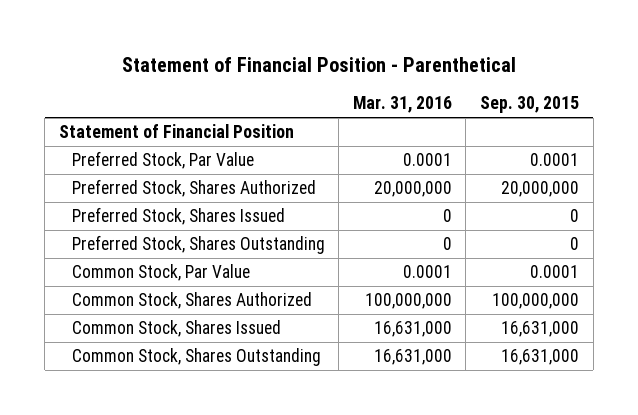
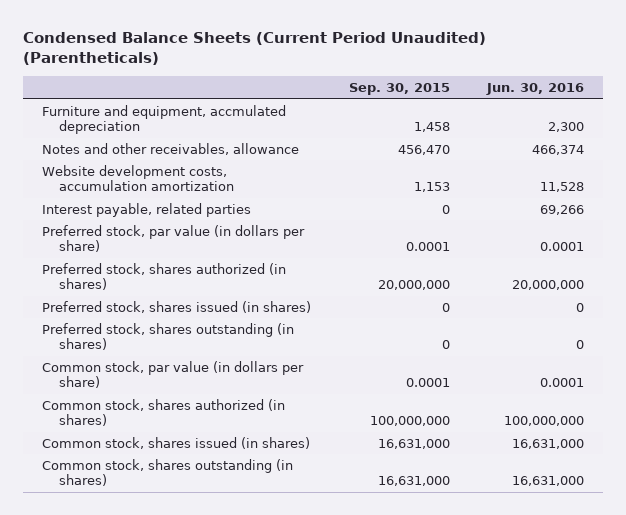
[122,56,517,72] Statement of Financial Position - Parenthetical -> [23,32,487,66] Condensed Balance Sheets (Current Period Unaudited) (Parentheticals)
[352,96,452,114] Mar. 31, 2016 -> none
none -> [486,83,585,96] Jun. 30, 2016
[59,124,295,139] Statement of Financial Position -> none
none -> [42,104,287,135] Furniture and equipment, accmulated depreciation
none -> [42,142,300,155] Notes and other receivables, allowance
none -> [42,164,235,192] Website development costs, accumulation amortization
none -> [42,202,252,217] Interest payable, related parties
[71,151,254,170] Preferred Stock, Par Value -> [42,224,306,253] Preferred stock, par value (in dollars per share)
[71,179,316,198] Preferred Stock, Shares Authorized -> [42,262,287,291] Preferred stock, shares authorized (in shares)
[71,207,285,226] Preferred Stock, Shares Issued -> [42,300,312,313] Preferred stock, shares issued (in shares)
[71,235,325,255] Preferred Stock, Shares Outstanding -> [42,322,295,351] Preferred stock, shares outstanding (in shares)
[71,264,250,282] Common Stock, Par Value -> [42,360,305,389] Common stock, par value (in dollars per share)
[71,292,312,310] Common Stock, Shares Authorized -> [42,398,286,427] Common stock, shares authorized (in shares)
[71,320,281,338] Common Stock, Shares Issued -> [42,436,311,449] Common stock, shares issued (in shares)
[71,348,321,367] Common Stock, Shares Outstanding -> [42,458,294,487] Common stock, shares outstanding (in shares)

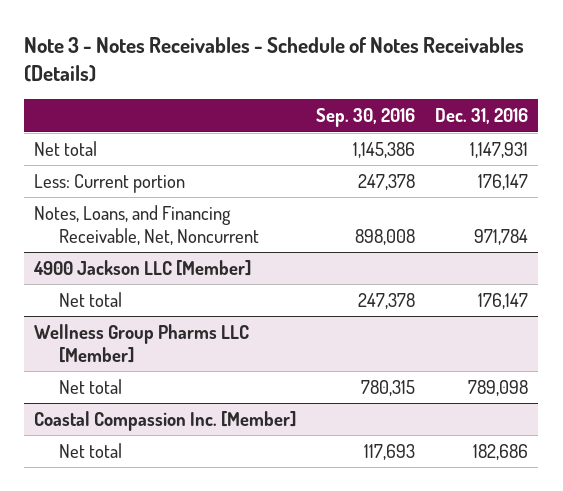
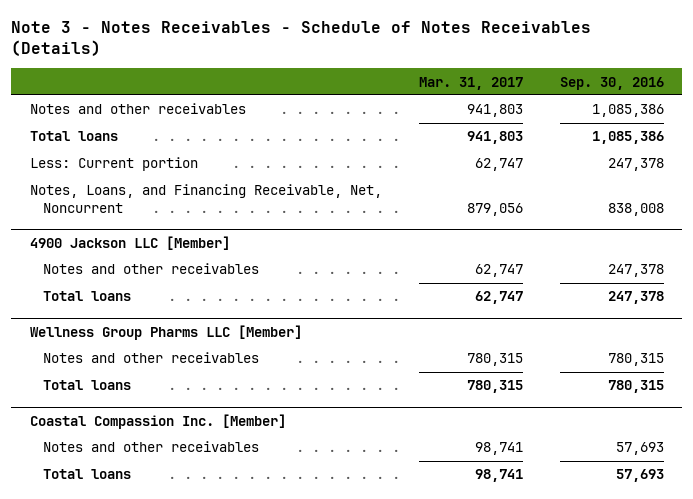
[435,108,529,125] Dec. 31, 2016 -> none
none -> [418,76,523,90] Mar. 31, 2017
[34,140,98,156] Net total -> none
none -> [29,103,246,115] Notes and other receivables
none -> [29,131,118,142] Total loans
[355,228,416,245] 898,008 -> [607,203,664,217] 838,008
[59,291,123,307] Net total -> [42,263,259,275] Notes and other receivables
none -> [42,291,131,302] Total loans
[59,378,123,394] Net total -> [42,352,259,364] Notes and other receivables
none -> [42,380,131,391] Total loans
[59,442,123,458] Net total -> none
none -> [42,441,259,453] Notes and other receivables
none -> [42,469,131,480] Total loans

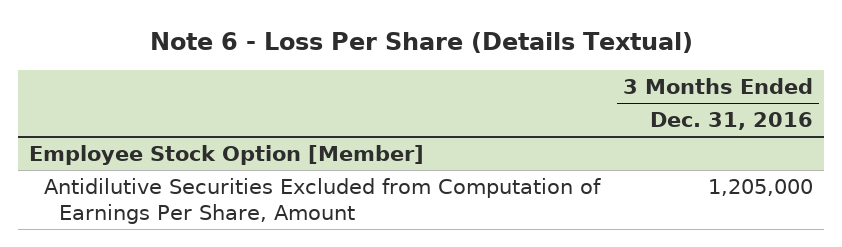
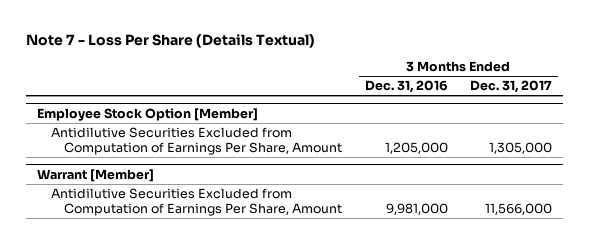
[150,31,694,53] Note 6 - Loss Per Share (Details Textual) -> [25,33,315,48] Note 7 - Loss Per Share (Details Textual)
none -> [470,80,553,94] Dec. 31, 2017
none -> [37,168,155,182] Warrant [Member]
none -> [50,188,343,217] Antidilutive Securities Excluded from Computation of Earnings Per Share, Amount

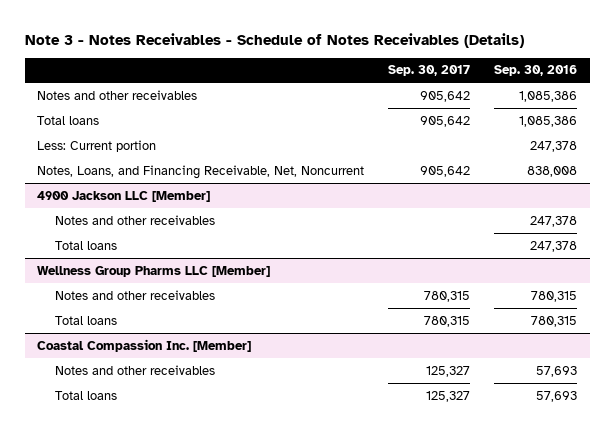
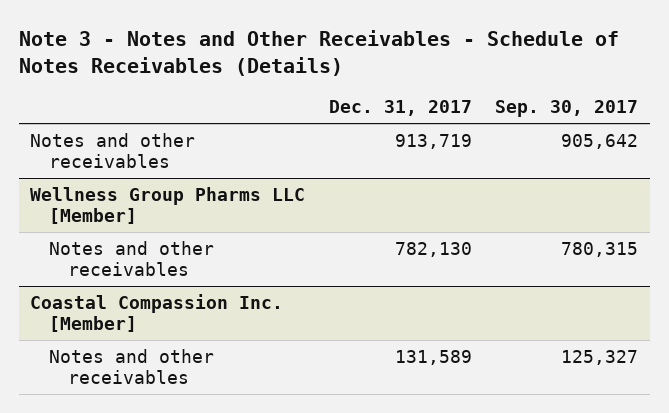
[24,32,524,48] Note 3 - Notes Receivables - Schedule of Notes Receivables (Details) -> [18,29,619,76] Note 3 - Notes and Other Receivables - Schedule of Notes Receivables (Details)
[494,65,578,77] Sep. 30, 2016 -> none
none -> [328,100,472,117] Dec. 31, 2017
[36,115,99,125] Total loans -> none
[36,139,156,152] Less: Current portion -> none
[36,164,364,179] Notes, Loans, and Financing Receivable, Net, Noncurrent -> none
[36,190,210,202] 4900 Jackson LLC [Member] -> none
[55,214,216,225] Notes and other receivables -> none
[55,240,118,250] Total loans -> none
[55,315,118,325] Total loans -> none
[55,390,118,400] Total loans -> none

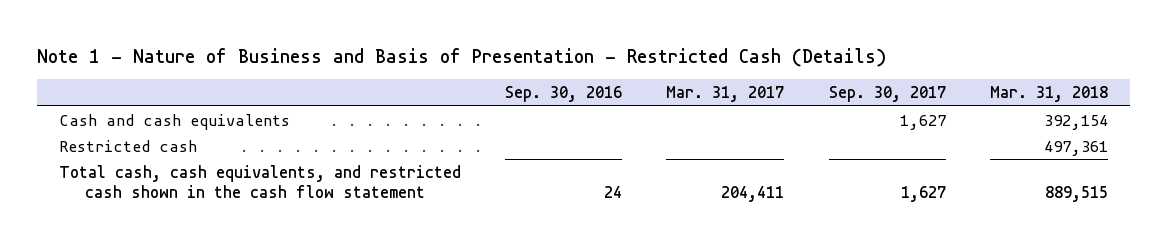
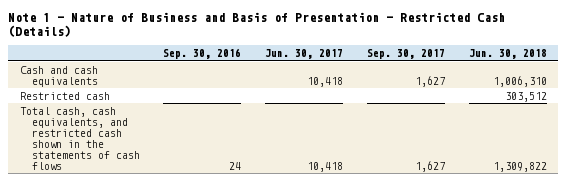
[666,86,785,103] Mar. 31, 2017 -> none
[990,86,1109,103] Mar. 31, 2018 -> none
none -> [265,49,344,60] Jun. 30, 2017
none -> [468,49,547,60] Jun. 30, 2018
[58,164,461,198] Total cash, cash equivalents, and restricted cash shown in the cash flow statement -> [20,106,140,170] Total cash, cash equivalents, and restricted cash shown in the statements of cash flows

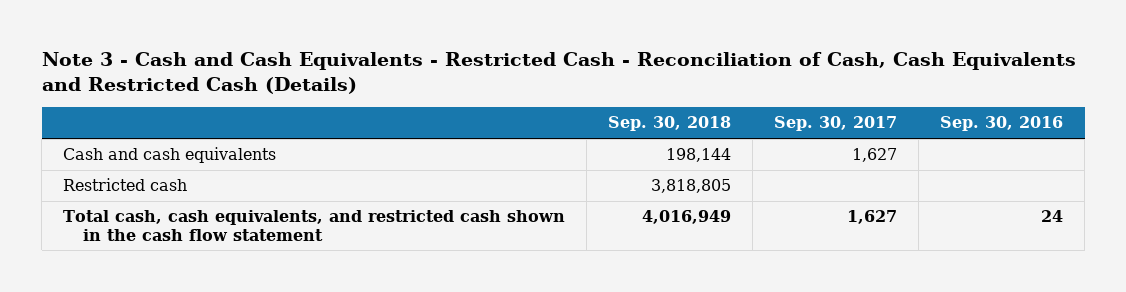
[8,12,506,38] Note 1 - Nature of Business and Basis of Presentation - Restricted Cash (Details) -> [41,52,1076,95] Note 3 - Cash and Cash Equivalents - Restricted Cash - Reconciliation of Cash, Cash Equivalents and Restricted Cash (Details)
[265,49,344,60] Jun. 30, 2017 -> none
[468,49,547,60] Jun. 30, 2018 -> none
none -> [608,116,732,132] Sep. 30, 2018
[20,106,140,170] Total cash, cash equivalents, and restricted cash shown in the statements of cash flows -> [63,210,566,241] Total cash, cash equivalents, and restricted cash shown in the cash flow statement

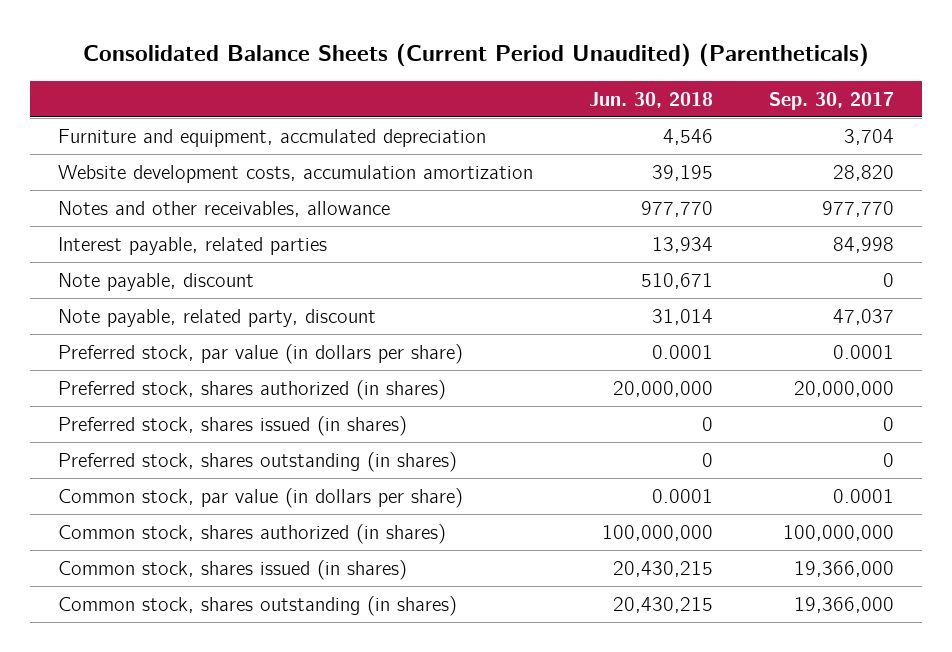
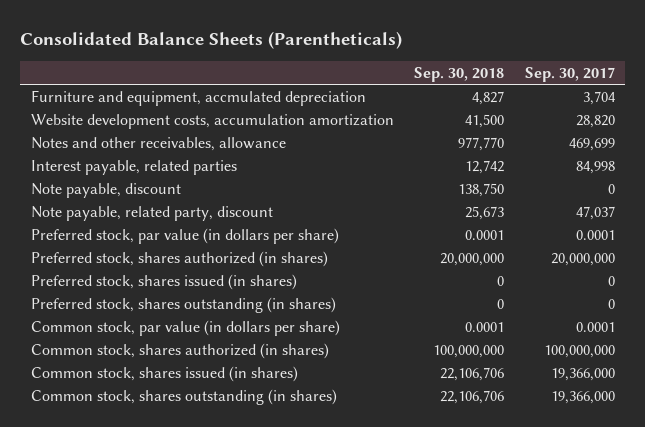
[83,43,870,68] Consolidated Balance Sheets (Current Period Unaudited) (Parentheticals) -> [20,31,403,50] Consolidated Balance Sheets (Parentheticals)
[589,91,714,108] Jun. 30, 2018 -> none
none -> [414,66,505,82] Sep. 30, 2018
[821,200,894,217] 977,770 -> [568,137,615,151] 469,699

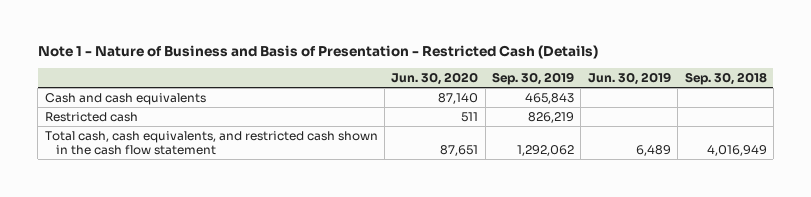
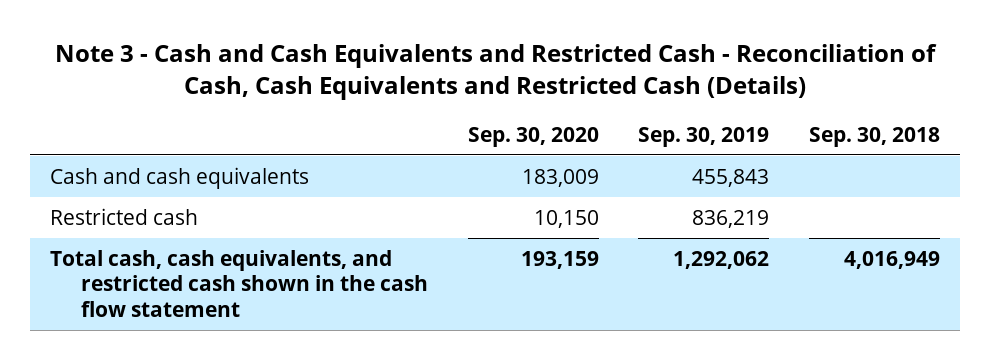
[37,45,598,60] Note 1 - Nature of Business and Basis of Presentation - Restricted Cash (Details) -> [55,43,938,100] Note 3 - Cash and Cash Equivalents and Restricted Cash - Reconciliation of Cash, Cash Equivalents and Restricted Cash (Details)
[391,71,479,85] Jun. 30, 2020 -> none
[587,71,671,85] Jun. 30, 2019 -> none
none -> [467,126,599,147] Sep. 30, 2020
[525,92,575,104] 465,843 -> [692,168,770,187] 455,843
[528,111,575,123] 826,219 -> [692,209,770,228] 836,219

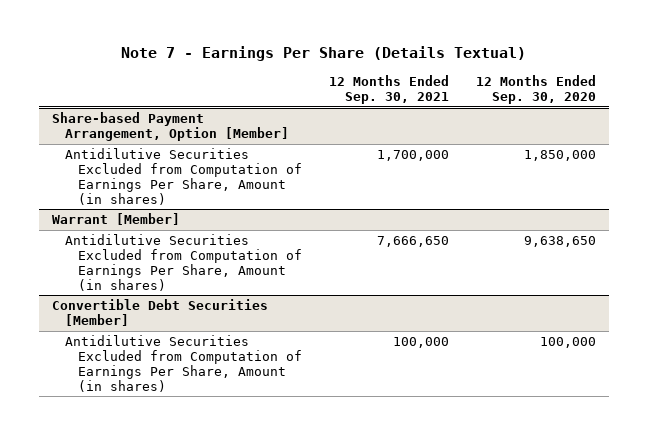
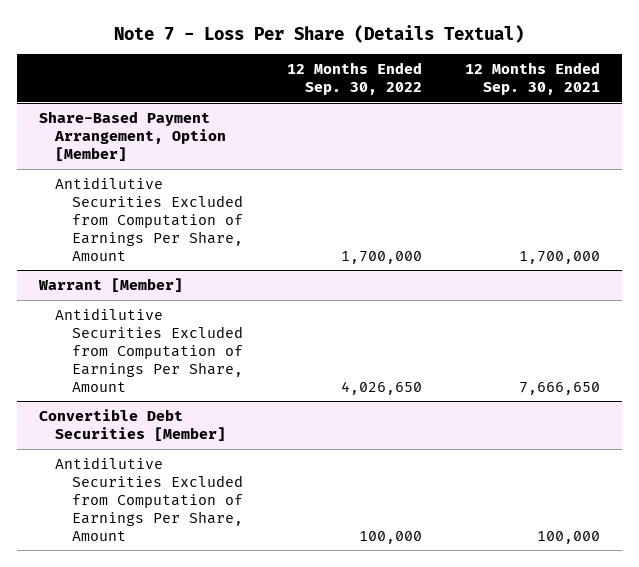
[120,46,526,62] Note 7 - Earnings Per Share (Details Textual) -> [114,24,525,43] Note 7 - Loss Per Share (Details Textual)
[475,75,596,104] 12 Months Ended Sep. 30, 2020 -> none
none -> [286,62,422,96] 12 Months Ended Sep. 30, 2022
[52,112,290,141] Share-based Payment Arrangement, Option [Member] -> [38,110,227,161] Share-Based Payment Arrangement, Option [Member]
[65,148,303,205] Antidilutive Securities Excluded from Computation of Earnings Per Share, Amount (in shares) -> [55,176,243,261] Antidilutive Securities Excluded from Computation of Earnings Per Share, Amount
[65,234,303,291] Antidilutive Securities Excluded from Computation of Earnings Per Share, Amount (in shares) -> [55,307,243,392] Antidilutive Securities Excluded from Computation of Earnings Per Share, Amount
[65,335,303,392] Antidilutive Securities Excluded from Computation of Earnings Per Share, Amount (in shares) -> [55,456,243,541] Antidilutive Securities Excluded from Computation of Earnings Per Share, Amount

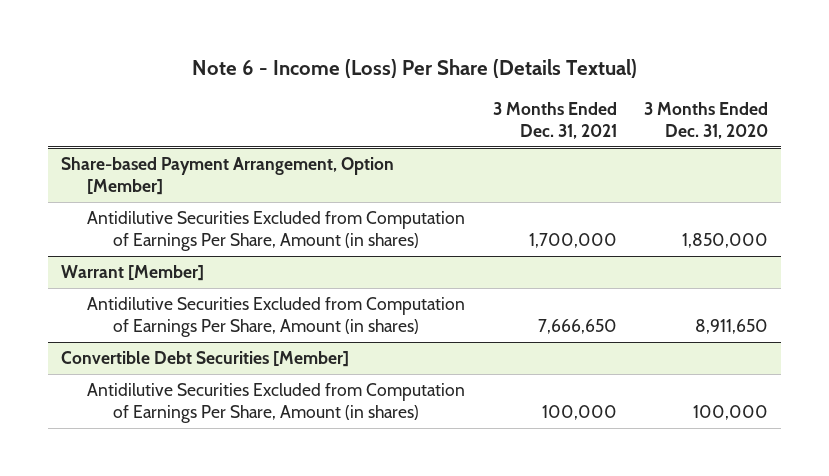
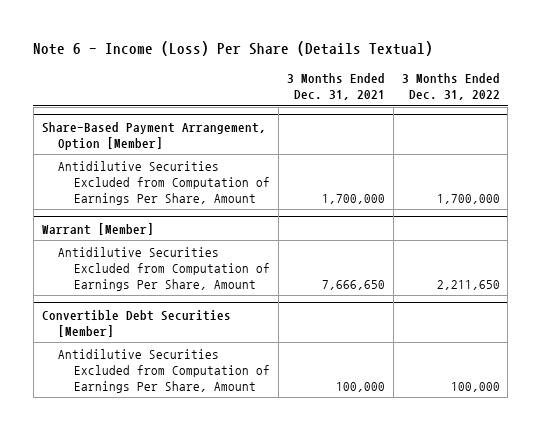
[643,101,768,139] 3 Months Ended Dec. 31, 2020 -> none
none -> [401,73,500,101] 3 Months Ended Dec. 31, 2022
[61,157,395,196] Share-based Payment Arrangement, Option [Member] -> [41,121,266,150] Share-Based Payment Arrangement, Option [Member]
[87,211,466,252] Antidilutive Securities Excluded from Computation of Earnings Per Share, Amount (in shares) -> [57,160,271,205] Antidilutive Securities Excluded from Computation of Earnings Per Share, Amount
[87,297,466,338] Antidilutive Securities Excluded from Computation of Earnings Per Share, Amount (in shares) -> [57,246,271,291] Antidilutive Securities Excluded from Computation of Earnings Per Share, Amount
[87,383,466,424] Antidilutive Securities Excluded from Computation of Earnings Per Share, Amount (in shares) -> [57,348,271,393] Antidilutive Securities Excluded from Computation of Earnings Per Share, Amount

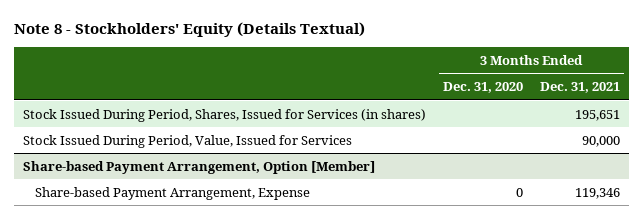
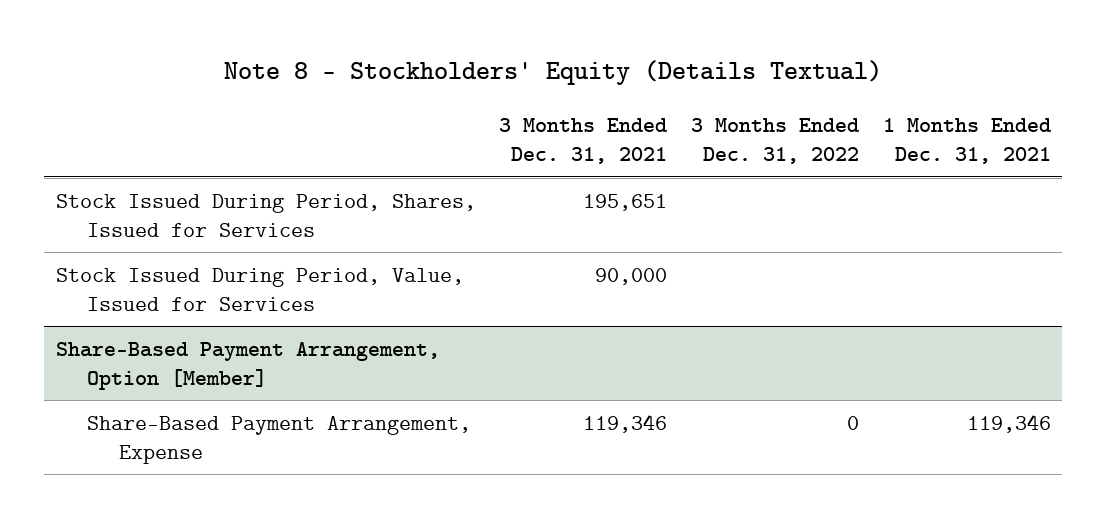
[442,82,523,94] Dec. 31, 2020 -> none
none -> [690,117,859,164] 3 Months Ended Dec. 31, 2022
none -> [882,117,1051,164] 1 Months Ended Dec. 31, 2021
[22,108,426,122] Stock Issued During Period, Shares, Issued for Services (in shares) -> [55,193,476,237] Stock Issued During Period, Shares, Issued for Services
[22,160,375,174] Share-based Payment Arrangement, Option [Member] -> [55,341,440,390] Share-Based Payment Arrangement, Option [Member]
[35,186,311,200] Share-based Payment Arrangement, Expense -> [87,415,472,464] Share-Based Payment Arrangement, Expense

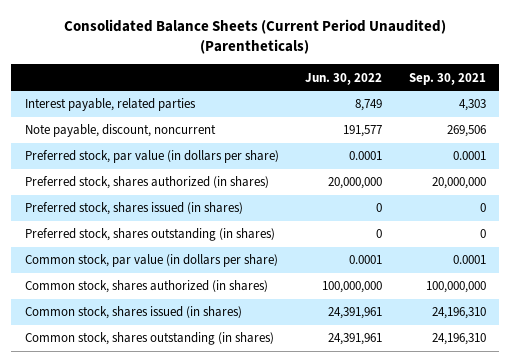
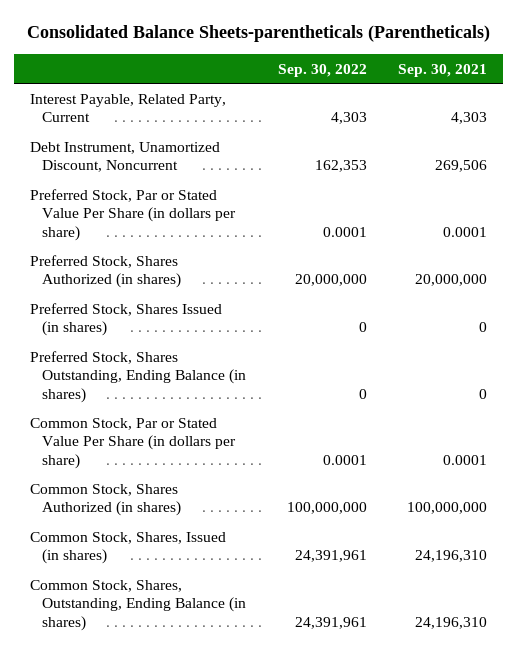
[64,19,447,55] Consolidated Balance Sheets (Current Period Unaudited) (Parentheticals) -> [26,25,490,43] Consolidated Balance Sheets-parentheticals (Parentheticals)
[305,72,383,85] Jun. 30, 2022 -> none
none -> [277,63,367,77] Sep. 30, 2022
[24,98,196,112] Interest payable, related parties -> [29,93,226,123] Interest Payable, Related Party, Current
[24,124,216,138] Note payable, discount, noncurrent -> [29,141,220,173] Debt Instrument, Unamortized Discount, Noncurrent
[24,150,279,164] Preferred stock, par value (in dollars per share) -> [29,188,236,241] Preferred Stock, Par or Stated Value Per Share (in dollars per share)
[24,176,269,190] Preferred stock, shares authorized (in shares) -> [29,254,181,289] Preferred Stock, Shares Authorized (in shares)
[24,202,243,216] Preferred stock, shares issued (in shares) -> [29,302,222,337] Preferred Stock, Shares Issued (in shares)
[24,228,275,242] Preferred stock, shares outstanding (in shares) -> [29,350,246,403] Preferred Stock, Shares Outstanding, Ending Balance (in shares)
[24,254,278,268] Common stock, par value (in dollars per share) -> [29,417,236,469] Common Stock, Par or Stated Value Per Share (in dollars per share)
[24,280,268,294] Common stock, shares authorized (in shares) -> [29,483,181,517] Common Stock, Shares Authorized (in shares)
[24,306,242,320] Common stock, shares issued (in shares) -> [29,531,226,565] Common Stock, Shares, Issued (in shares)
[24,332,274,346] Common stock, shares outstanding (in shares) -> [29,579,246,631] Common Stock, Shares, Outstanding, Ending Balance (in shares)

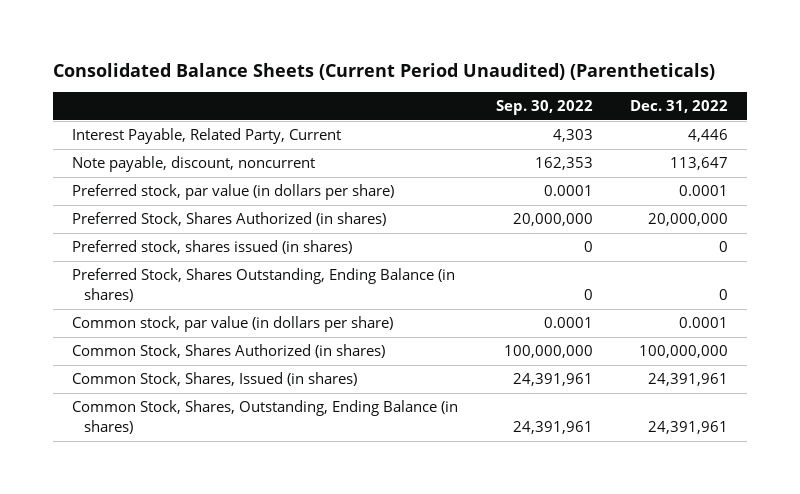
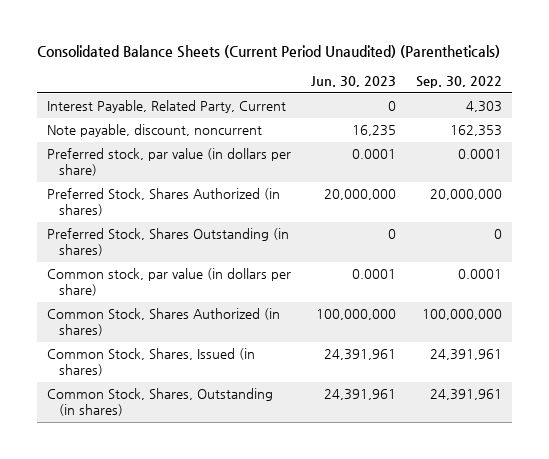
[630,100,729,114] Dec. 31, 2022 -> none
none -> [311,75,397,87] Jun. 30, 2023
[71,240,352,255] Preferred stock, shares issued (in shares) -> none
[71,268,455,303] Preferred Stock, Shares Outstanding, Ending Balance (in shares) -> [47,228,290,256] Preferred Stock, Shares Outstanding (in shares)
[71,400,458,435] Common Stock, Shares, Outstanding, Ending Balance (in shares) -> [47,388,274,416] Common Stock, Shares, Outstanding (in shares)

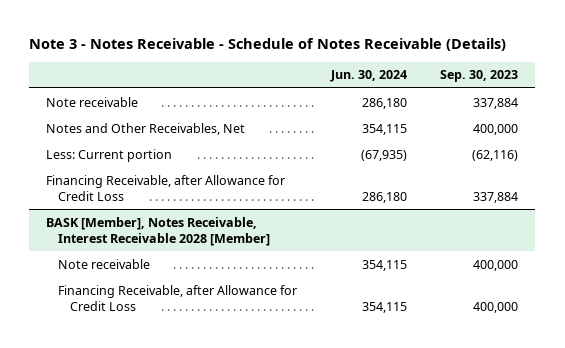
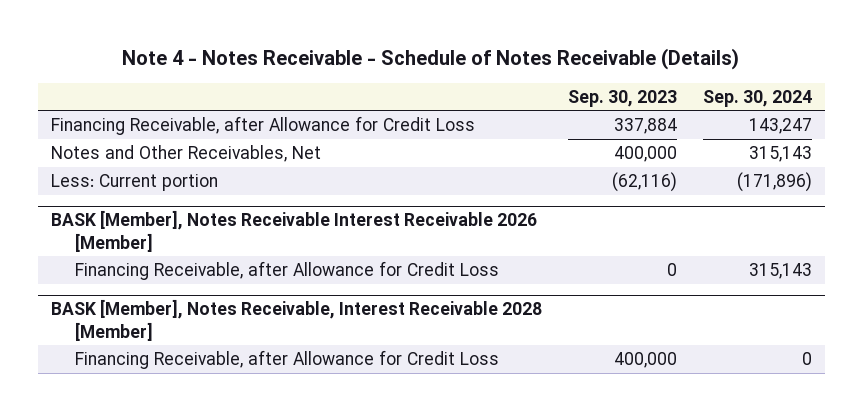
[29,38,507,52] Note 3 - Notes Receivable - Schedule of Notes Receivable (Details) -> [122,48,740,71] Note 4 - Notes Receivable - Schedule of Notes Receivable (Details)
[329,70,407,83] Jun. 30, 2024 -> none
none -> [702,89,812,107] Sep. 30, 2024
[46,96,139,107] Note receivable -> none
[46,174,286,201] Financing Receivable, after Allowance for Credit Loss -> [51,116,476,136] Financing Receivable, after Allowance for Credit Loss
none -> [51,210,538,252] BASK [Member], Notes Receivable Interest Receivable 2026 [Member]
none -> [75,261,500,281] Financing Receivable, after Allowance for Credit Loss
[57,258,150,269] Note receivable -> none

